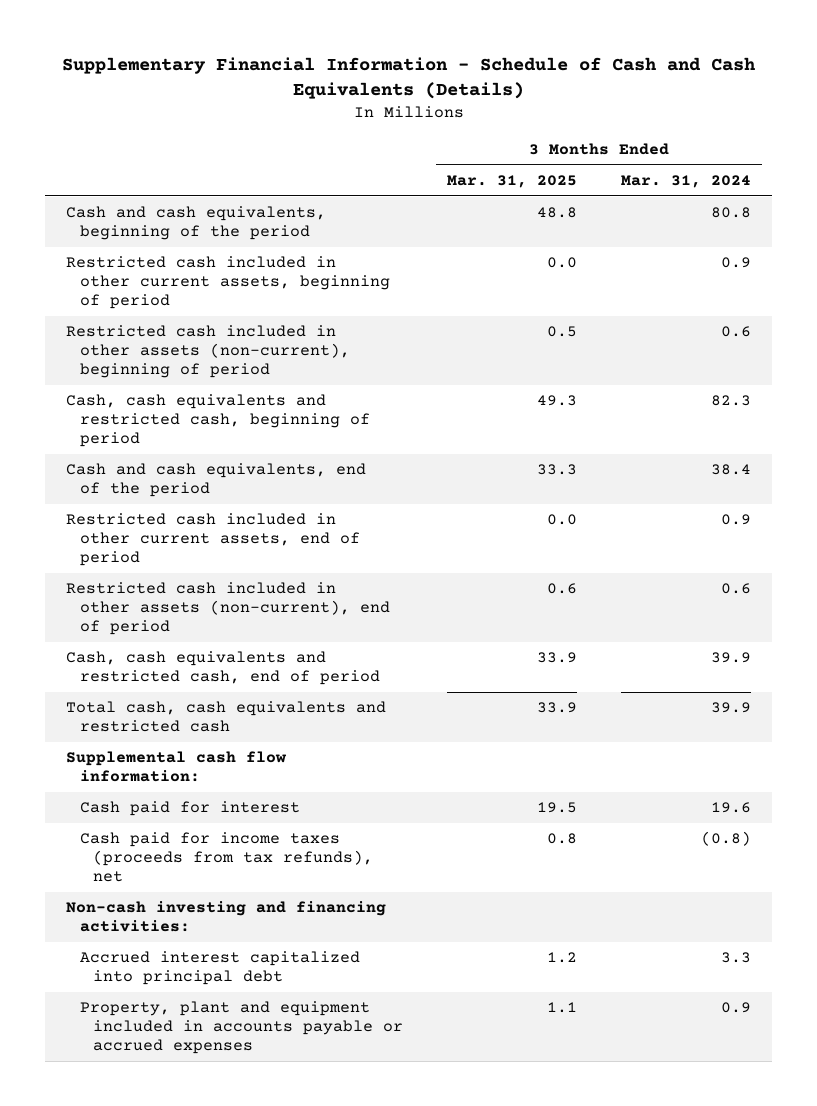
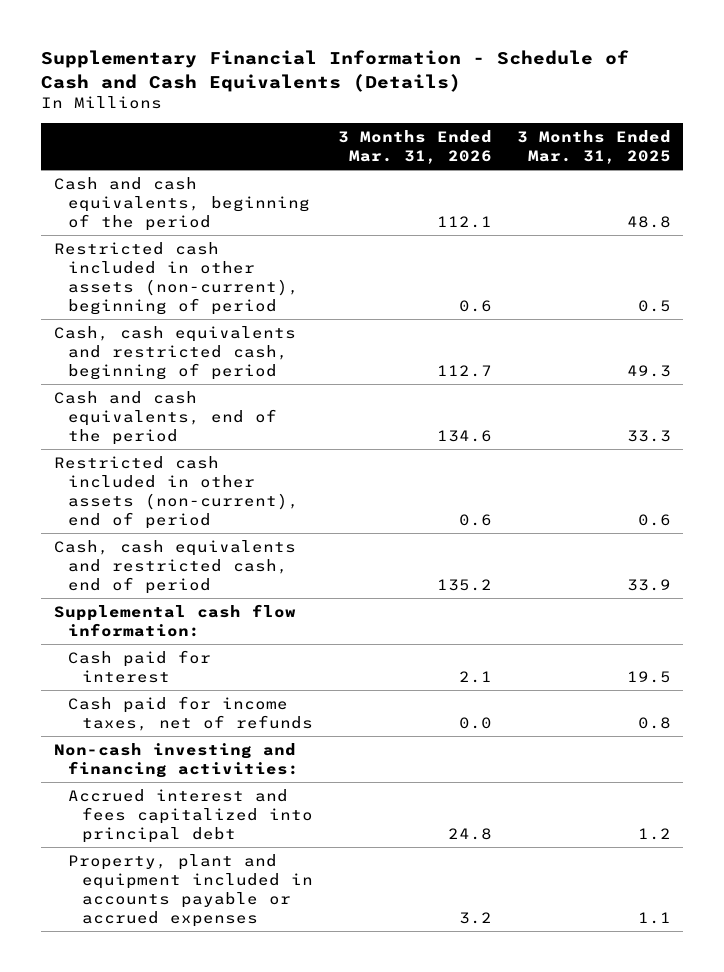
[620,174,751,188] Mar. 31, 2024 -> none
none -> [337,129,492,164] 3 Months Ended Mar. 31, 2026
[66,256,390,310] Restricted cash included in other current assets, beginning of period -> none
[66,513,360,567] Restricted cash included in other current assets, end of period -> none
[66,701,387,733] Total cash, cash equivalents and restricted cash -> none
[79,832,374,883] Cash paid for income taxes (proceeds from tax refunds), net -> [67,695,313,731] Cash paid for income taxes, net of refunds
[79,951,360,986] Accrued interest capitalized into principal debt -> [67,788,313,843] Accrued interest and fees capitalized into principal debt

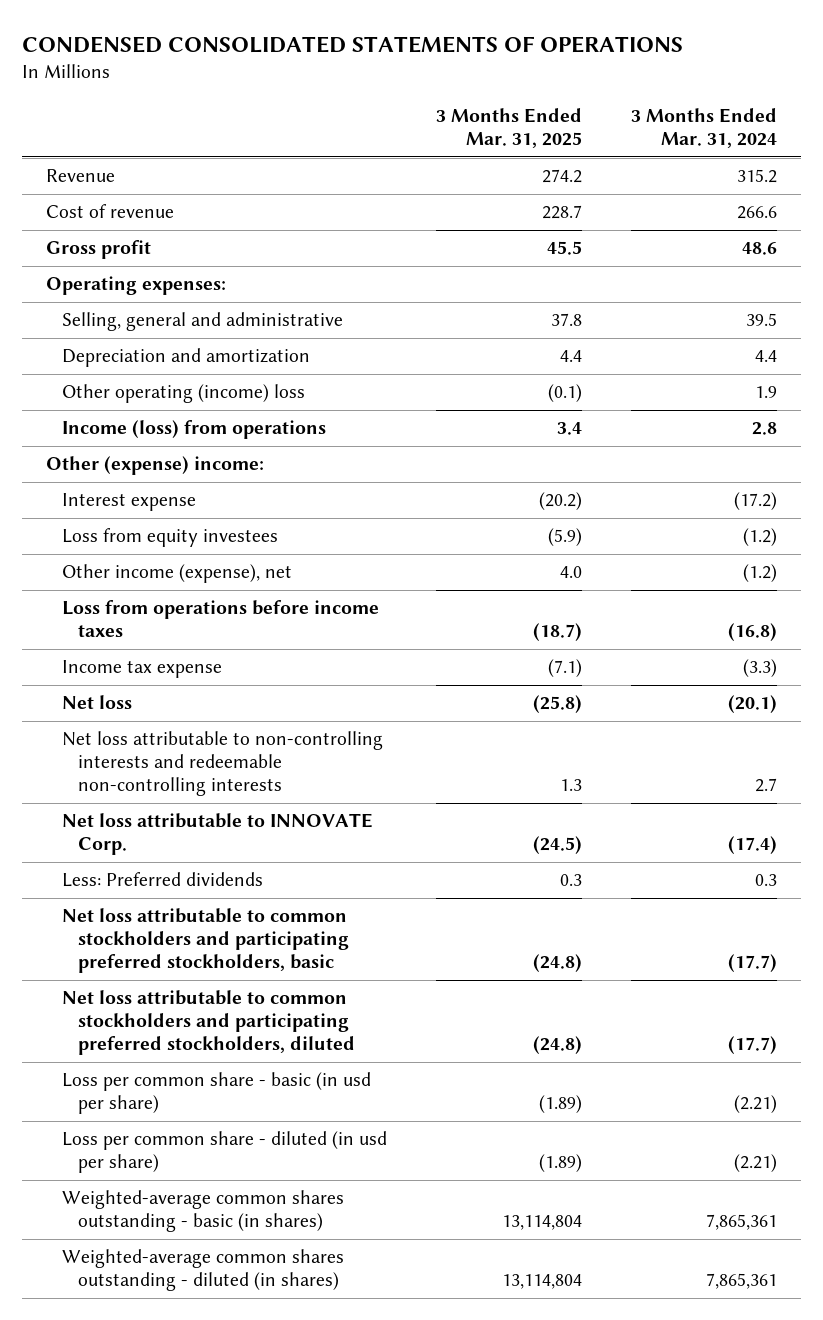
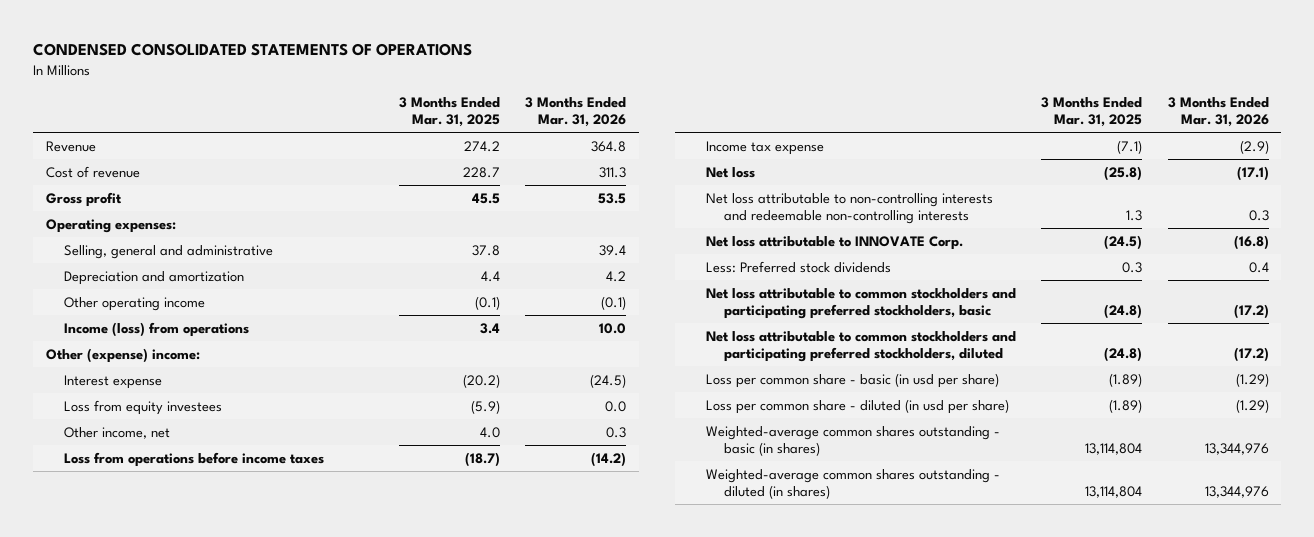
[631,108,778,149] 3 Months Ended Mar. 31, 2024 -> none
none -> [525,97,627,128] 3 Months Ended Mar. 31, 2026
[62,384,306,404] Other operating (income) loss -> [63,296,205,311] Other operating income
[62,564,293,584] Other income (expense), net -> [63,426,170,439] Other income, net
[62,872,264,888] Less: Preferred dividends -> [705,260,891,273] Less: Preferred stock dividends

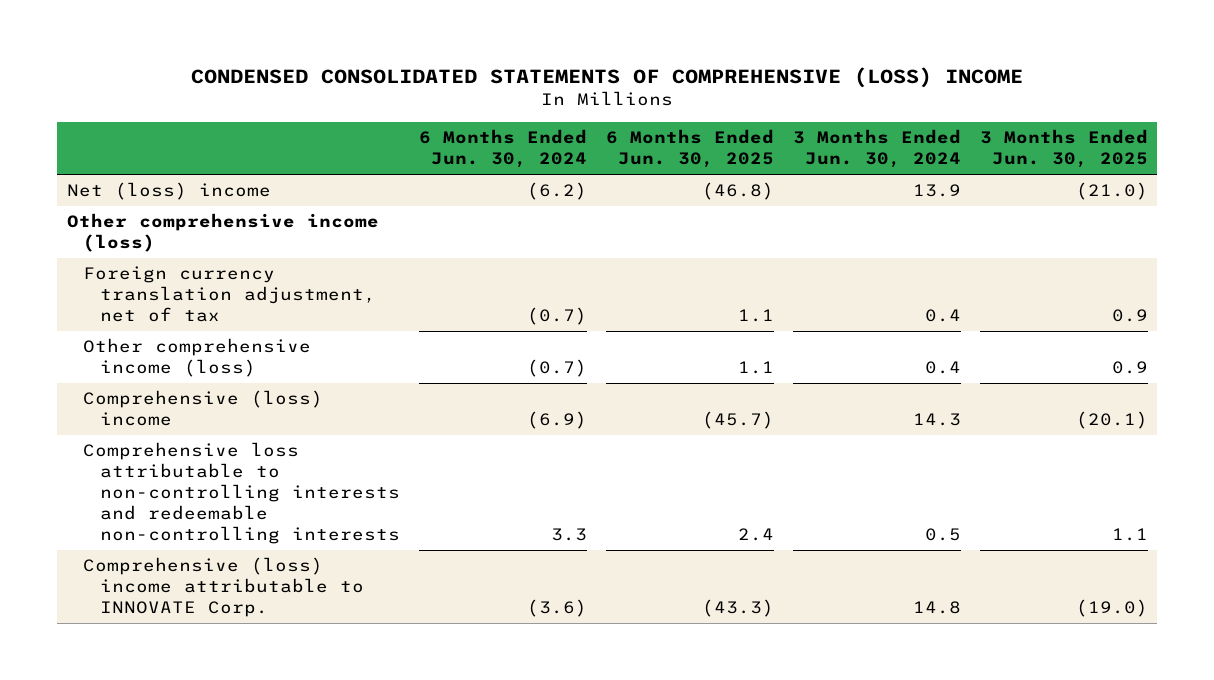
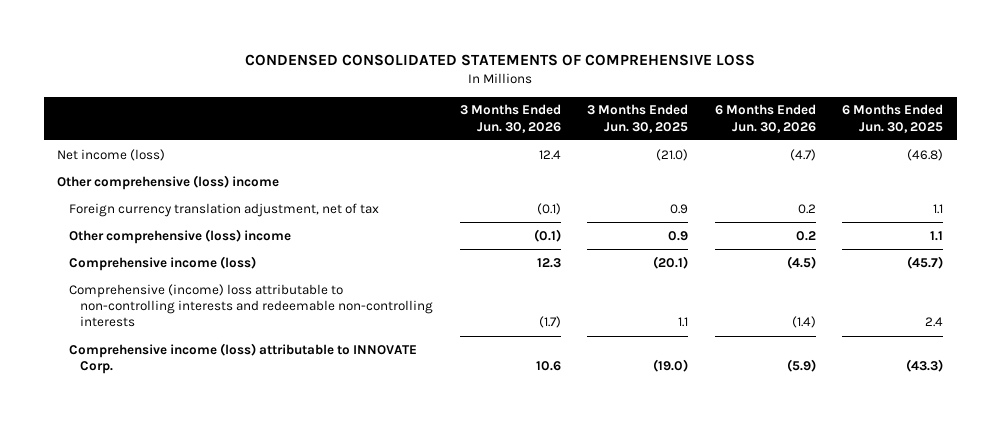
[191,66,1024,88] CONDENSED CONSOLIDATED STATEMENTS OF COMPREHENSIVE (LOSS) INCOME -> [245,54,756,67] CONDENSED CONSOLIDATED STATEMENTS OF COMPREHENSIVE LOSS
[418,129,587,169] 6 Months Ended Jun. 30, 2024 -> none
[792,129,961,169] 3 Months Ended Jun. 30, 2024 -> none
none -> [459,104,561,133] 3 Months Ended Jun. 30, 2026
none -> [714,104,816,133] 6 Months Ended Jun. 30, 2026
[66,182,271,201] Net (loss) income -> [57,148,166,161] Net income (loss)
[66,213,379,253] Other comprehensive income (loss) -> [57,174,280,190] Other comprehensive (loss) income
[83,338,312,378] Other comprehensive income (loss) -> [68,228,291,244] Other comprehensive (loss) income
[83,390,324,427] Comprehensive (loss) income -> [68,255,256,271] Comprehensive income (loss)
[83,442,400,545] Comprehensive loss attributable to non-controlling interests and redeemable non-controlling interests -> [68,283,434,328] Comprehensive (income) loss attributable to non-controlling interests and redeemable non-controlling interests
[83,557,364,618] Comprehensive (loss) income attributable to INNOVATE Corp. -> [68,342,417,375] Comprehensive income (loss) attributable to INNOVATE Corp.

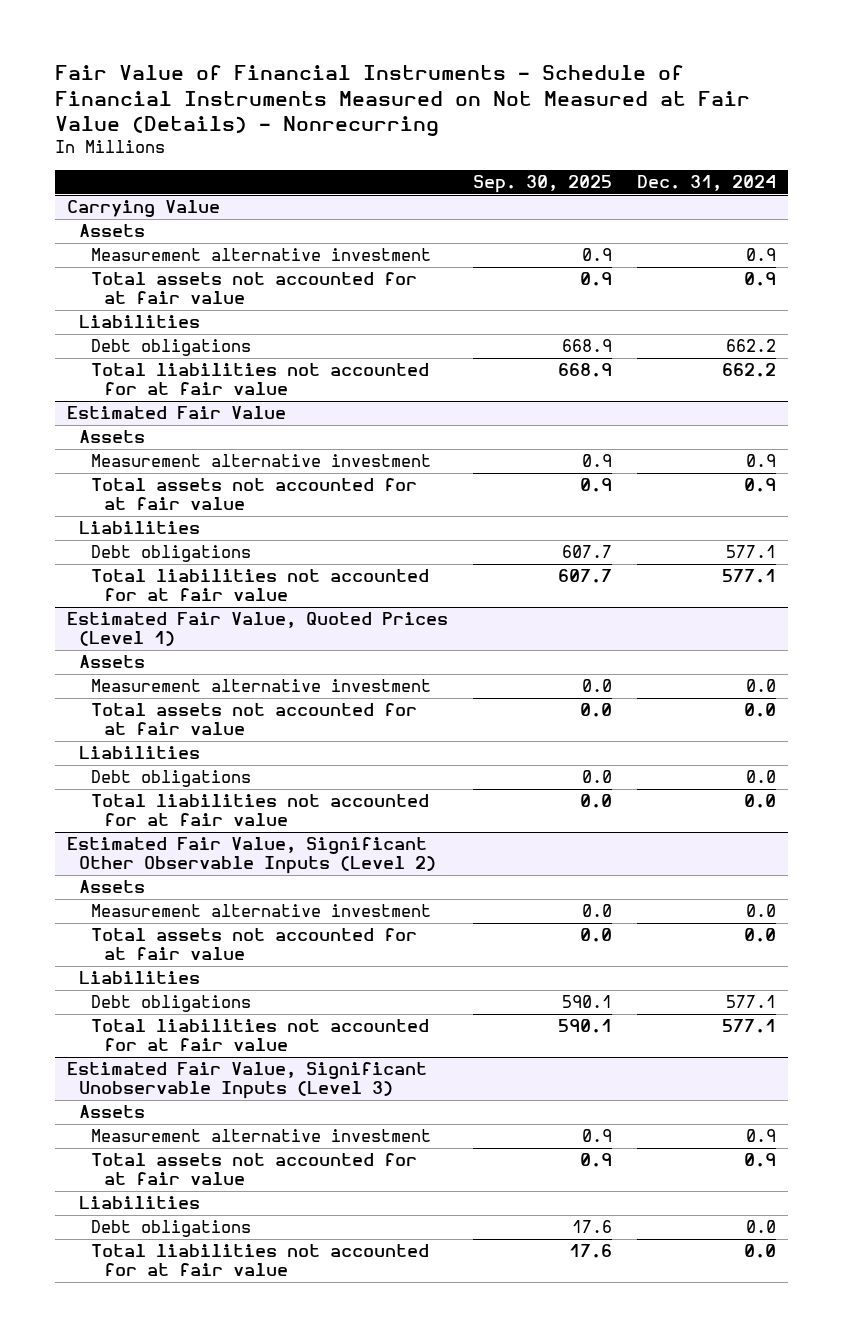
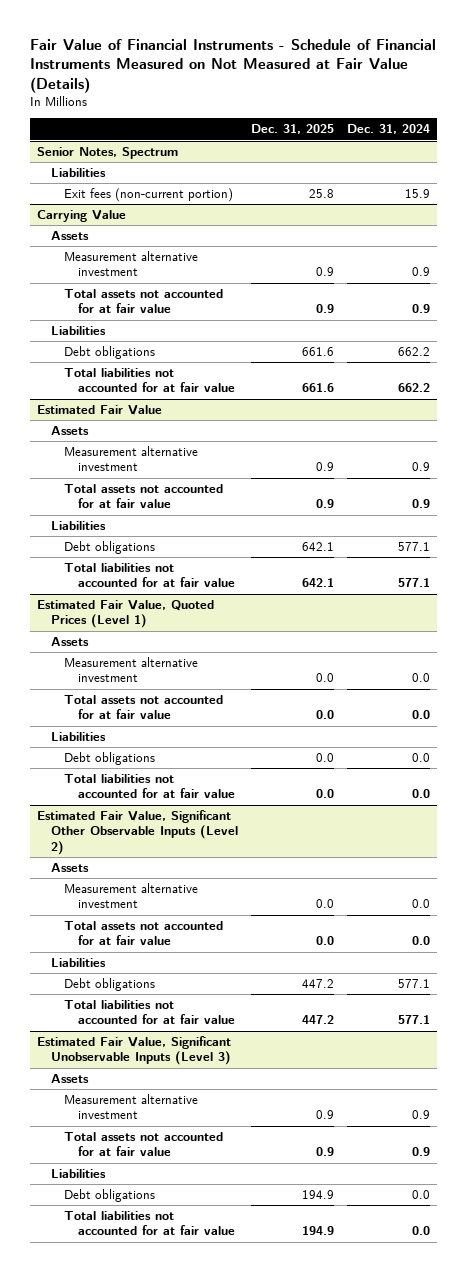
[54,65,750,137] Fair Value of Financial Instruments - Schedule of Financial Instruments Measured on Not Measured at Fair Value (Details) - Nonrecurring -> [30,38,437,93] Fair Value of Financial Instruments - Schedule of Financial Instruments Measured on Not Measured at Fair Value (Details)
[473,175,613,194] Sep. 30, 2025 -> none
none -> [251,124,335,135] Dec. 31, 2025
none -> [37,147,179,160] Senior Notes, Spectrum
none -> [50,168,106,178] Liabilities
none -> [64,188,234,203] Exit fees (non-current portion)

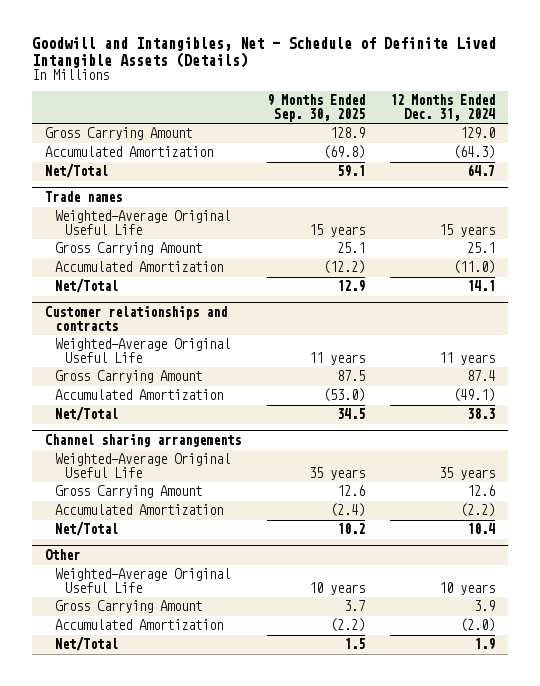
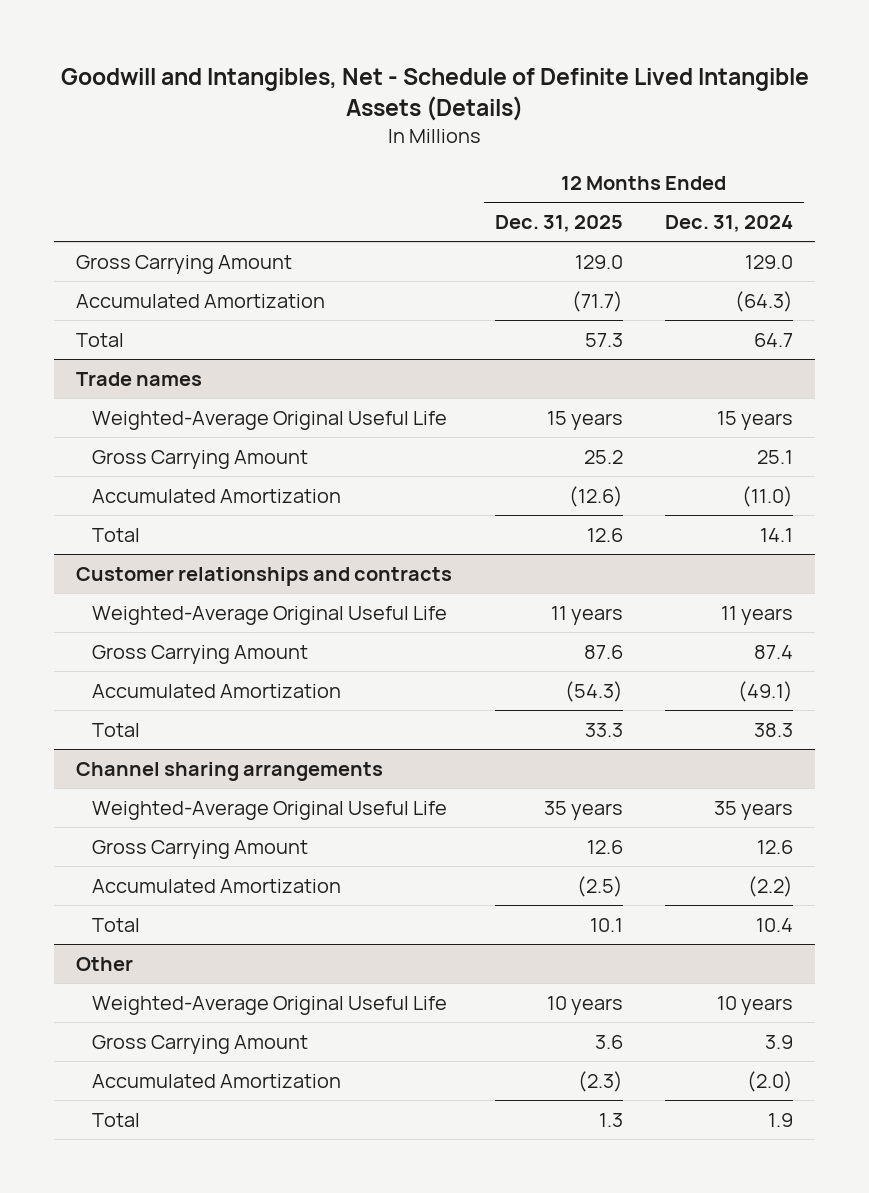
[266,94,365,122] 9 Months Ended Sep. 30, 2025 -> none
none -> [494,214,623,232] Dec. 31, 2025
[44,163,108,179] Net/Total -> [75,332,124,347] Total
[54,278,118,294] Net/Total -> [91,527,140,542] Total
[54,406,118,422] Net/Total -> [91,722,140,737] Total
[54,521,118,537] Net/Total -> [91,917,140,932] Total
[54,636,118,652] Net/Total -> [91,1112,140,1127] Total

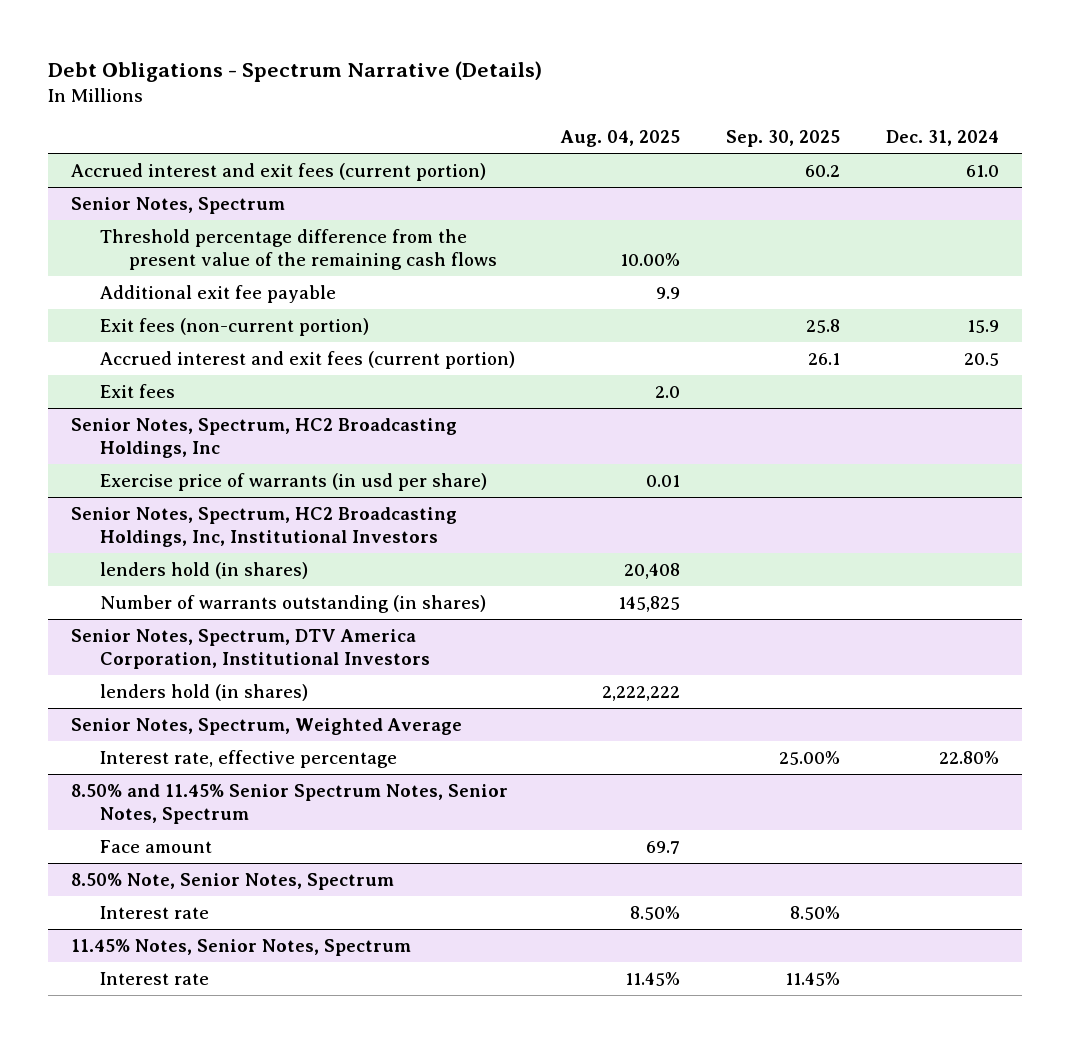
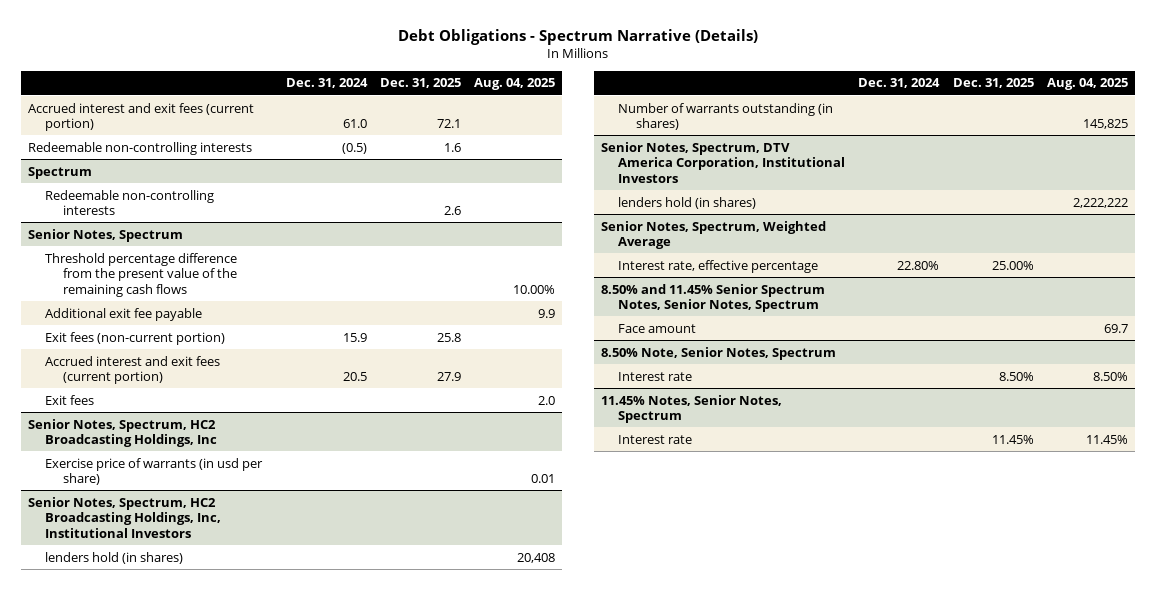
[725,130,840,148] Sep. 30, 2025 -> none
none -> [379,78,461,89] Dec. 31, 2025
none -> [27,141,252,155] Redeemable non-controlling interests
none -> [27,166,92,179] Spectrum
none -> [45,189,215,216] Redeemable non-controlling interests

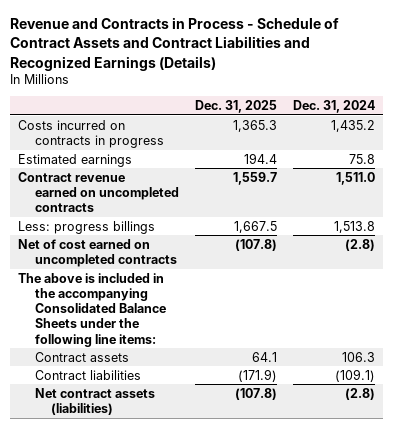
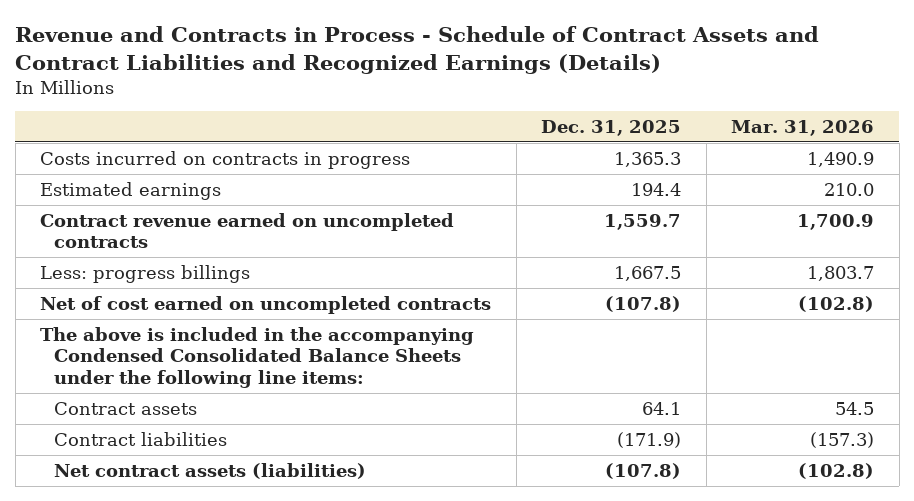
[292,100,375,114] Dec. 31, 2024 -> none
none -> [731,120,875,137] Mar. 31, 2026
[18,272,166,347] The above is included in the accompanying Consolidated Balance Sheets under the following line items: -> [40,326,475,389] The above is included in the accompanying Condensed Consolidated Balance Sheets under the following line items:

